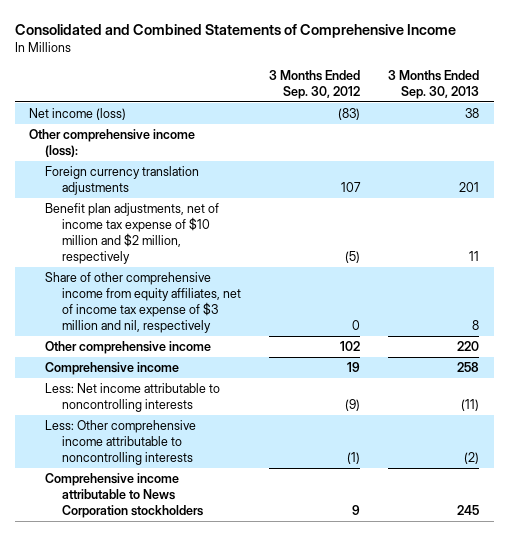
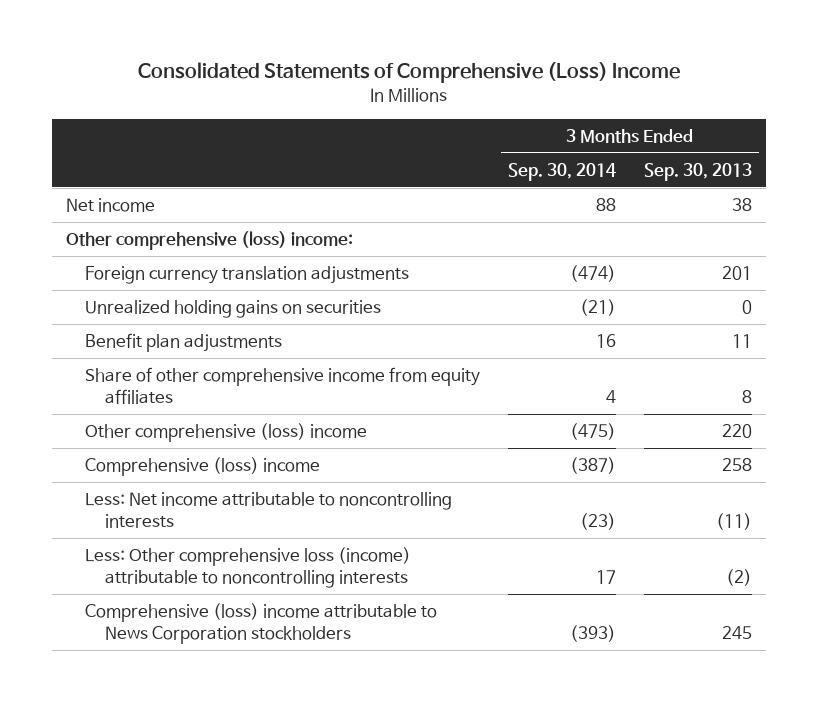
[14,23,456,38] Consolidated and Combined Statements of Comprehensive Income -> [137,62,680,84] Consolidated Statements of Comprehensive (Loss) Income
[269,69,361,99] 3 Months Ended Sep. 30, 2012 -> none
none -> [508,162,617,181] Sep. 30, 2014
[28,108,126,121] Net income (loss) -> [65,198,155,213] Net income
[28,129,195,158] Other comprehensive income (loss): -> [65,231,353,251] Other comprehensive (loss) income:
none -> [85,300,382,319] Unrealized holding gains on securities
[45,203,220,264] Benefit plan adjustments, net of income tax expense of $10 million and $2 million, respectively -> [85,333,283,353] Benefit plan adjustments
[45,272,241,333] Share of other comprehensive income from equity affiliates, net of income tax expense of $3 million and nil, respectively -> [85,367,481,405] Share of other comprehensive income from equity affiliates
[45,341,212,355] Other comprehensive income -> [85,423,368,443] Other comprehensive (loss) income
[45,362,180,376] Comprehensive income -> [85,457,321,477] Comprehensive (loss) income
[45,420,197,466] Less: Other comprehensive income attributable to noncontrolling interests -> [85,547,412,589] Less: Other comprehensive loss (income) attributable to noncontrolling interests
[45,473,203,519] Comprehensive income attributable to News Corporation stockholders -> [85,603,438,645] Comprehensive (loss) income attributable to News Corporation stockholders

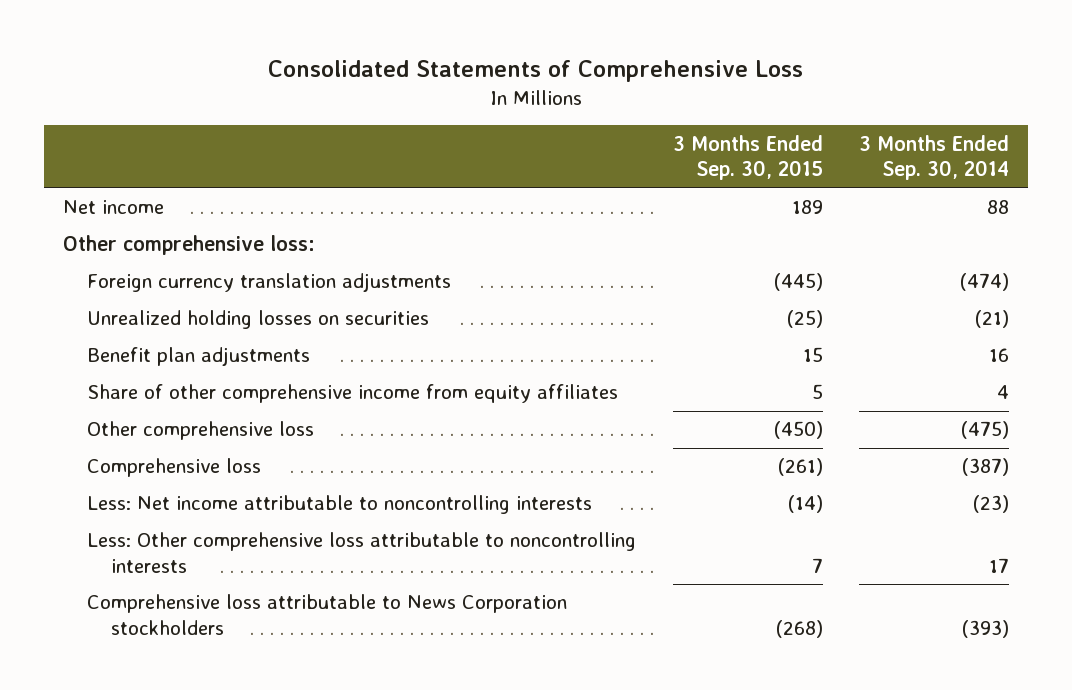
[137,62,680,84] Consolidated Statements of Comprehensive (Loss) Income -> [268,59,804,82] Consolidated Statements of Comprehensive Loss
[643,162,752,181] Sep. 30, 2013 -> none
none -> [672,134,823,181] 3 Months Ended Sep. 30, 2015
[65,231,353,251] Other comprehensive (loss) income: -> [62,235,315,256] Other comprehensive loss:
[85,300,382,319] Unrealized holding gains on securities -> [87,310,430,330] Unrealized holding losses on securities
[85,423,368,443] Other comprehensive (loss) income -> [87,421,315,441] Other comprehensive loss
[85,457,321,477] Comprehensive (loss) income -> [87,458,262,478] Comprehensive loss
[85,547,412,589] Less: Other comprehensive loss (income) attributable to noncontrolling interests -> [87,532,637,573] Less: Other comprehensive loss attributable to noncontrolling interests
[85,603,438,645] Comprehensive (loss) income attributable to News Corporation stockholders -> [87,594,568,635] Comprehensive loss attributable to News Corporation stockholders

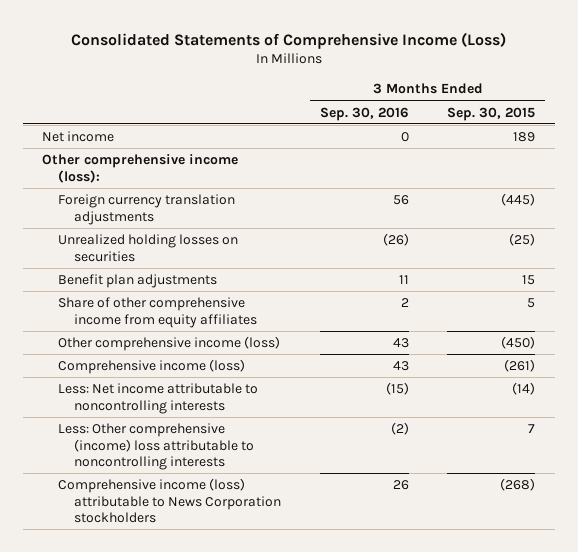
[268,59,804,82] Consolidated Statements of Comprehensive Loss -> [70,31,506,49] Consolidated Statements of Comprehensive Income (Loss)
[859,134,1010,181] 3 Months Ended Sep. 30, 2014 -> none
none -> [319,106,409,121] Sep. 30, 2016
[62,235,315,256] Other comprehensive loss: -> [42,154,239,183] Other comprehensive income (loss):
[87,421,315,441] Other comprehensive loss -> [58,336,281,352] Other comprehensive income (loss)
[87,458,262,478] Comprehensive loss -> [58,359,246,375] Comprehensive income (loss)
[87,532,637,573] Less: Other comprehensive loss attributable to noncontrolling interests -> [58,423,254,470] Less: Other comprehensive (income) loss attributable to noncontrolling interests
[87,594,568,635] Comprehensive loss attributable to News Corporation stockholders -> [58,478,281,523] Comprehensive income (loss) attributable to News Corporation stockholders

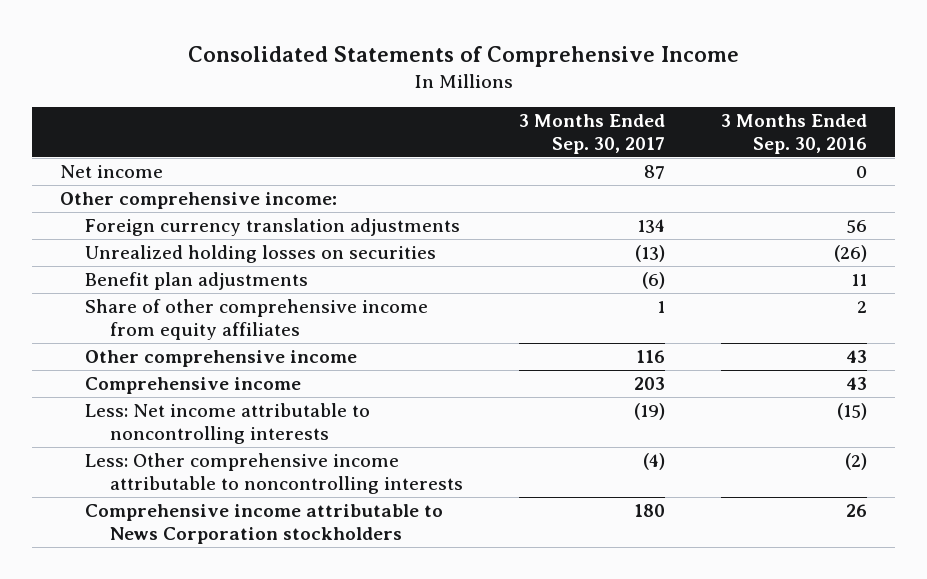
[70,31,506,49] Consolidated Statements of Comprehensive Income (Loss) -> [187,45,739,67] Consolidated Statements of Comprehensive Income
[447,106,536,121] Sep. 30, 2015 -> none
none -> [519,113,666,154] 3 Months Ended Sep. 30, 2017
[42,154,239,183] Other comprehensive income (loss): -> [60,192,338,210] Other comprehensive income:
[58,336,281,352] Other comprehensive income (loss) -> [85,350,358,368] Other comprehensive income
[58,359,246,375] Comprehensive income (loss) -> [85,377,302,395] Comprehensive income
[58,423,254,470] Less: Other comprehensive (income) loss attributable to noncontrolling interests -> [85,453,464,495] Less: Other comprehensive income attributable to noncontrolling interests
[58,478,281,523] Comprehensive income (loss) attributable to News Corporation stockholders -> [85,504,444,545] Comprehensive income attributable to News Corporation stockholders

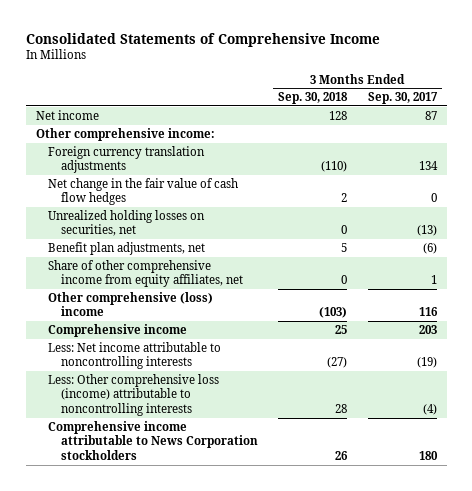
[720,113,867,154] 3 Months Ended Sep. 30, 2016 -> none
none -> [278,92,349,105] Sep. 30, 2018
none -> [48,177,239,206] Net change in the fair value of cash flow hedges
[85,245,437,264] Unrealized holding losses on securities -> [48,209,206,237] Unrealized holding losses on securities, net
[85,272,309,291] Benefit plan adjustments -> [48,241,206,255] Benefit plan adjustments, net
[85,299,429,341] Share of other comprehensive income from equity affiliates -> [48,259,243,288] Share of other comprehensive income from equity affiliates, net
[85,350,358,368] Other comprehensive income -> [48,291,214,317] Other comprehensive (loss) income
[85,453,464,495] Less: Other comprehensive income attributable to noncontrolling interests -> [48,373,220,416] Less: Other comprehensive loss (income) attributable to noncontrolling interests

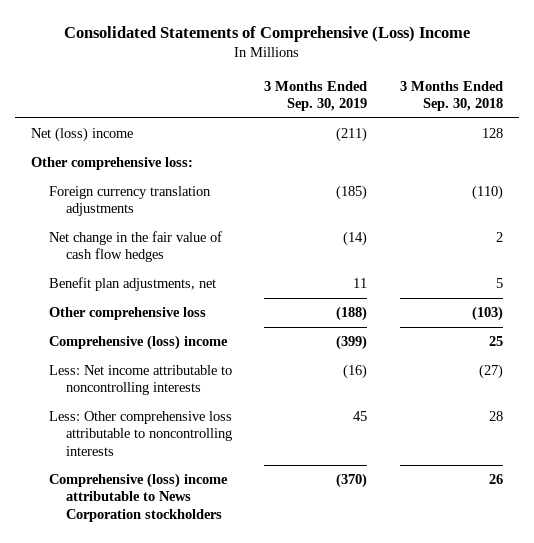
[25,32,380,47] Consolidated Statements of Comprehensive Income -> [64,25,471,42] Consolidated Statements of Comprehensive (Loss) Income
[367,92,438,105] Sep. 30, 2017 -> none
none -> [264,80,368,111] 3 Months Ended Sep. 30, 2019
[35,109,99,120] Net income -> [31,126,134,142] Net (loss) income
[35,127,215,141] Other comprehensive income: -> [31,156,194,170] Other comprehensive loss:
[48,209,206,237] Unrealized holding losses on securities, net -> none
[48,259,243,288] Share of other comprehensive income from equity affiliates, net -> none
[48,291,214,317] Other comprehensive (loss) income -> [48,306,206,320] Other comprehensive loss
[48,323,188,337] Comprehensive income -> [48,334,228,350] Comprehensive (loss) income
[48,373,220,416] Less: Other comprehensive loss (income) attributable to noncontrolling interests -> [48,410,233,456] Less: Other comprehensive loss attributable to noncontrolling interests
[48,420,258,460] Comprehensive income attributable to News Corporation stockholders -> [48,472,228,522] Comprehensive (loss) income attributable to News Corporation stockholders

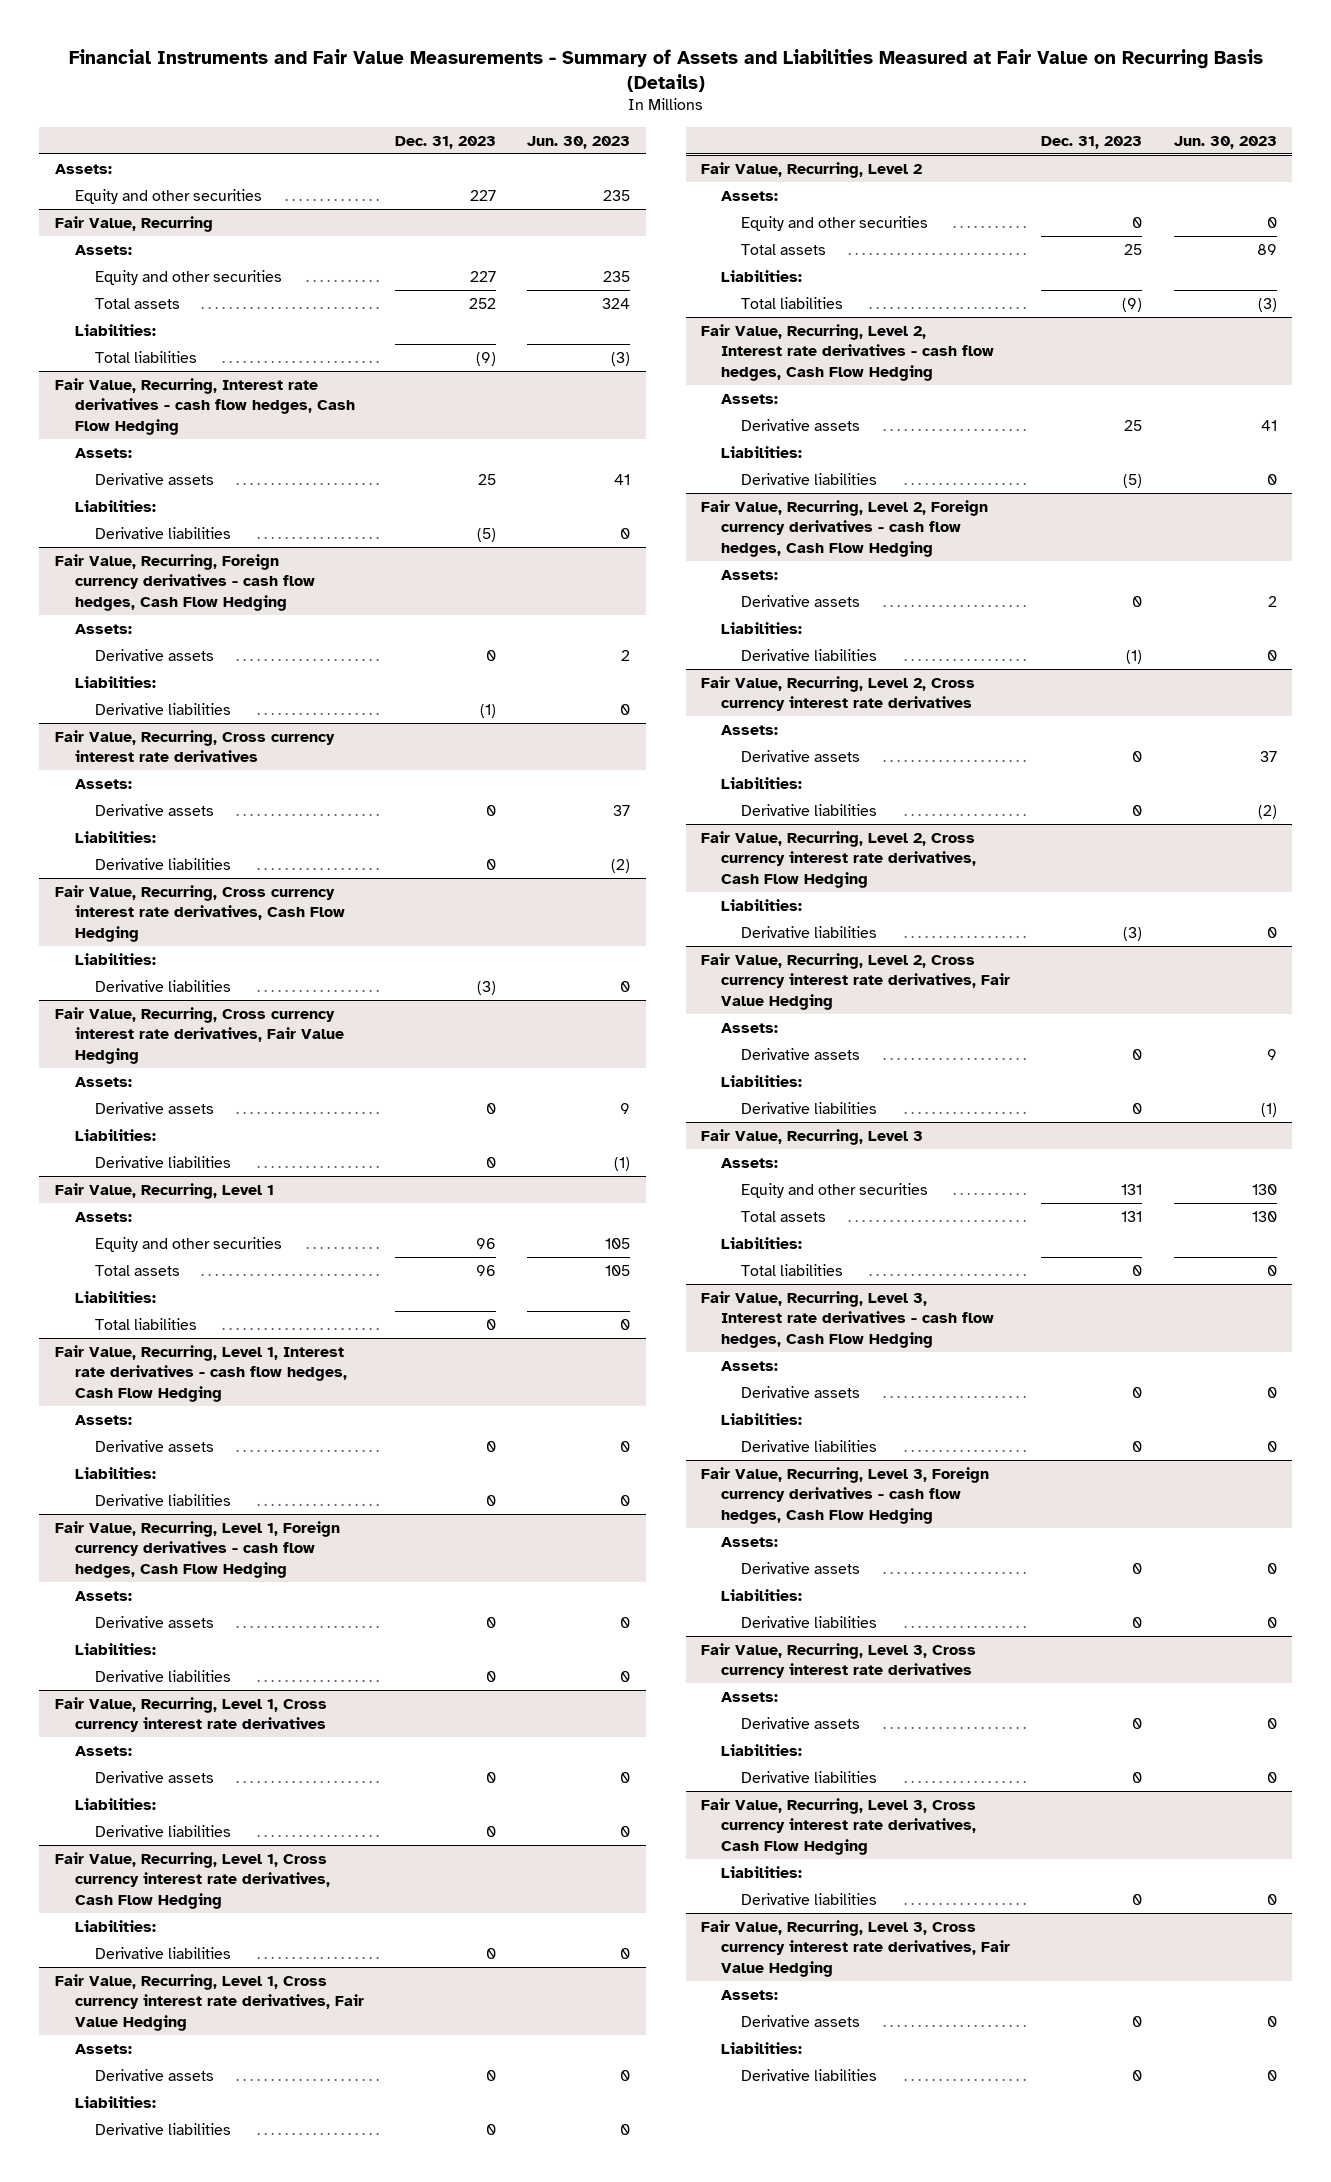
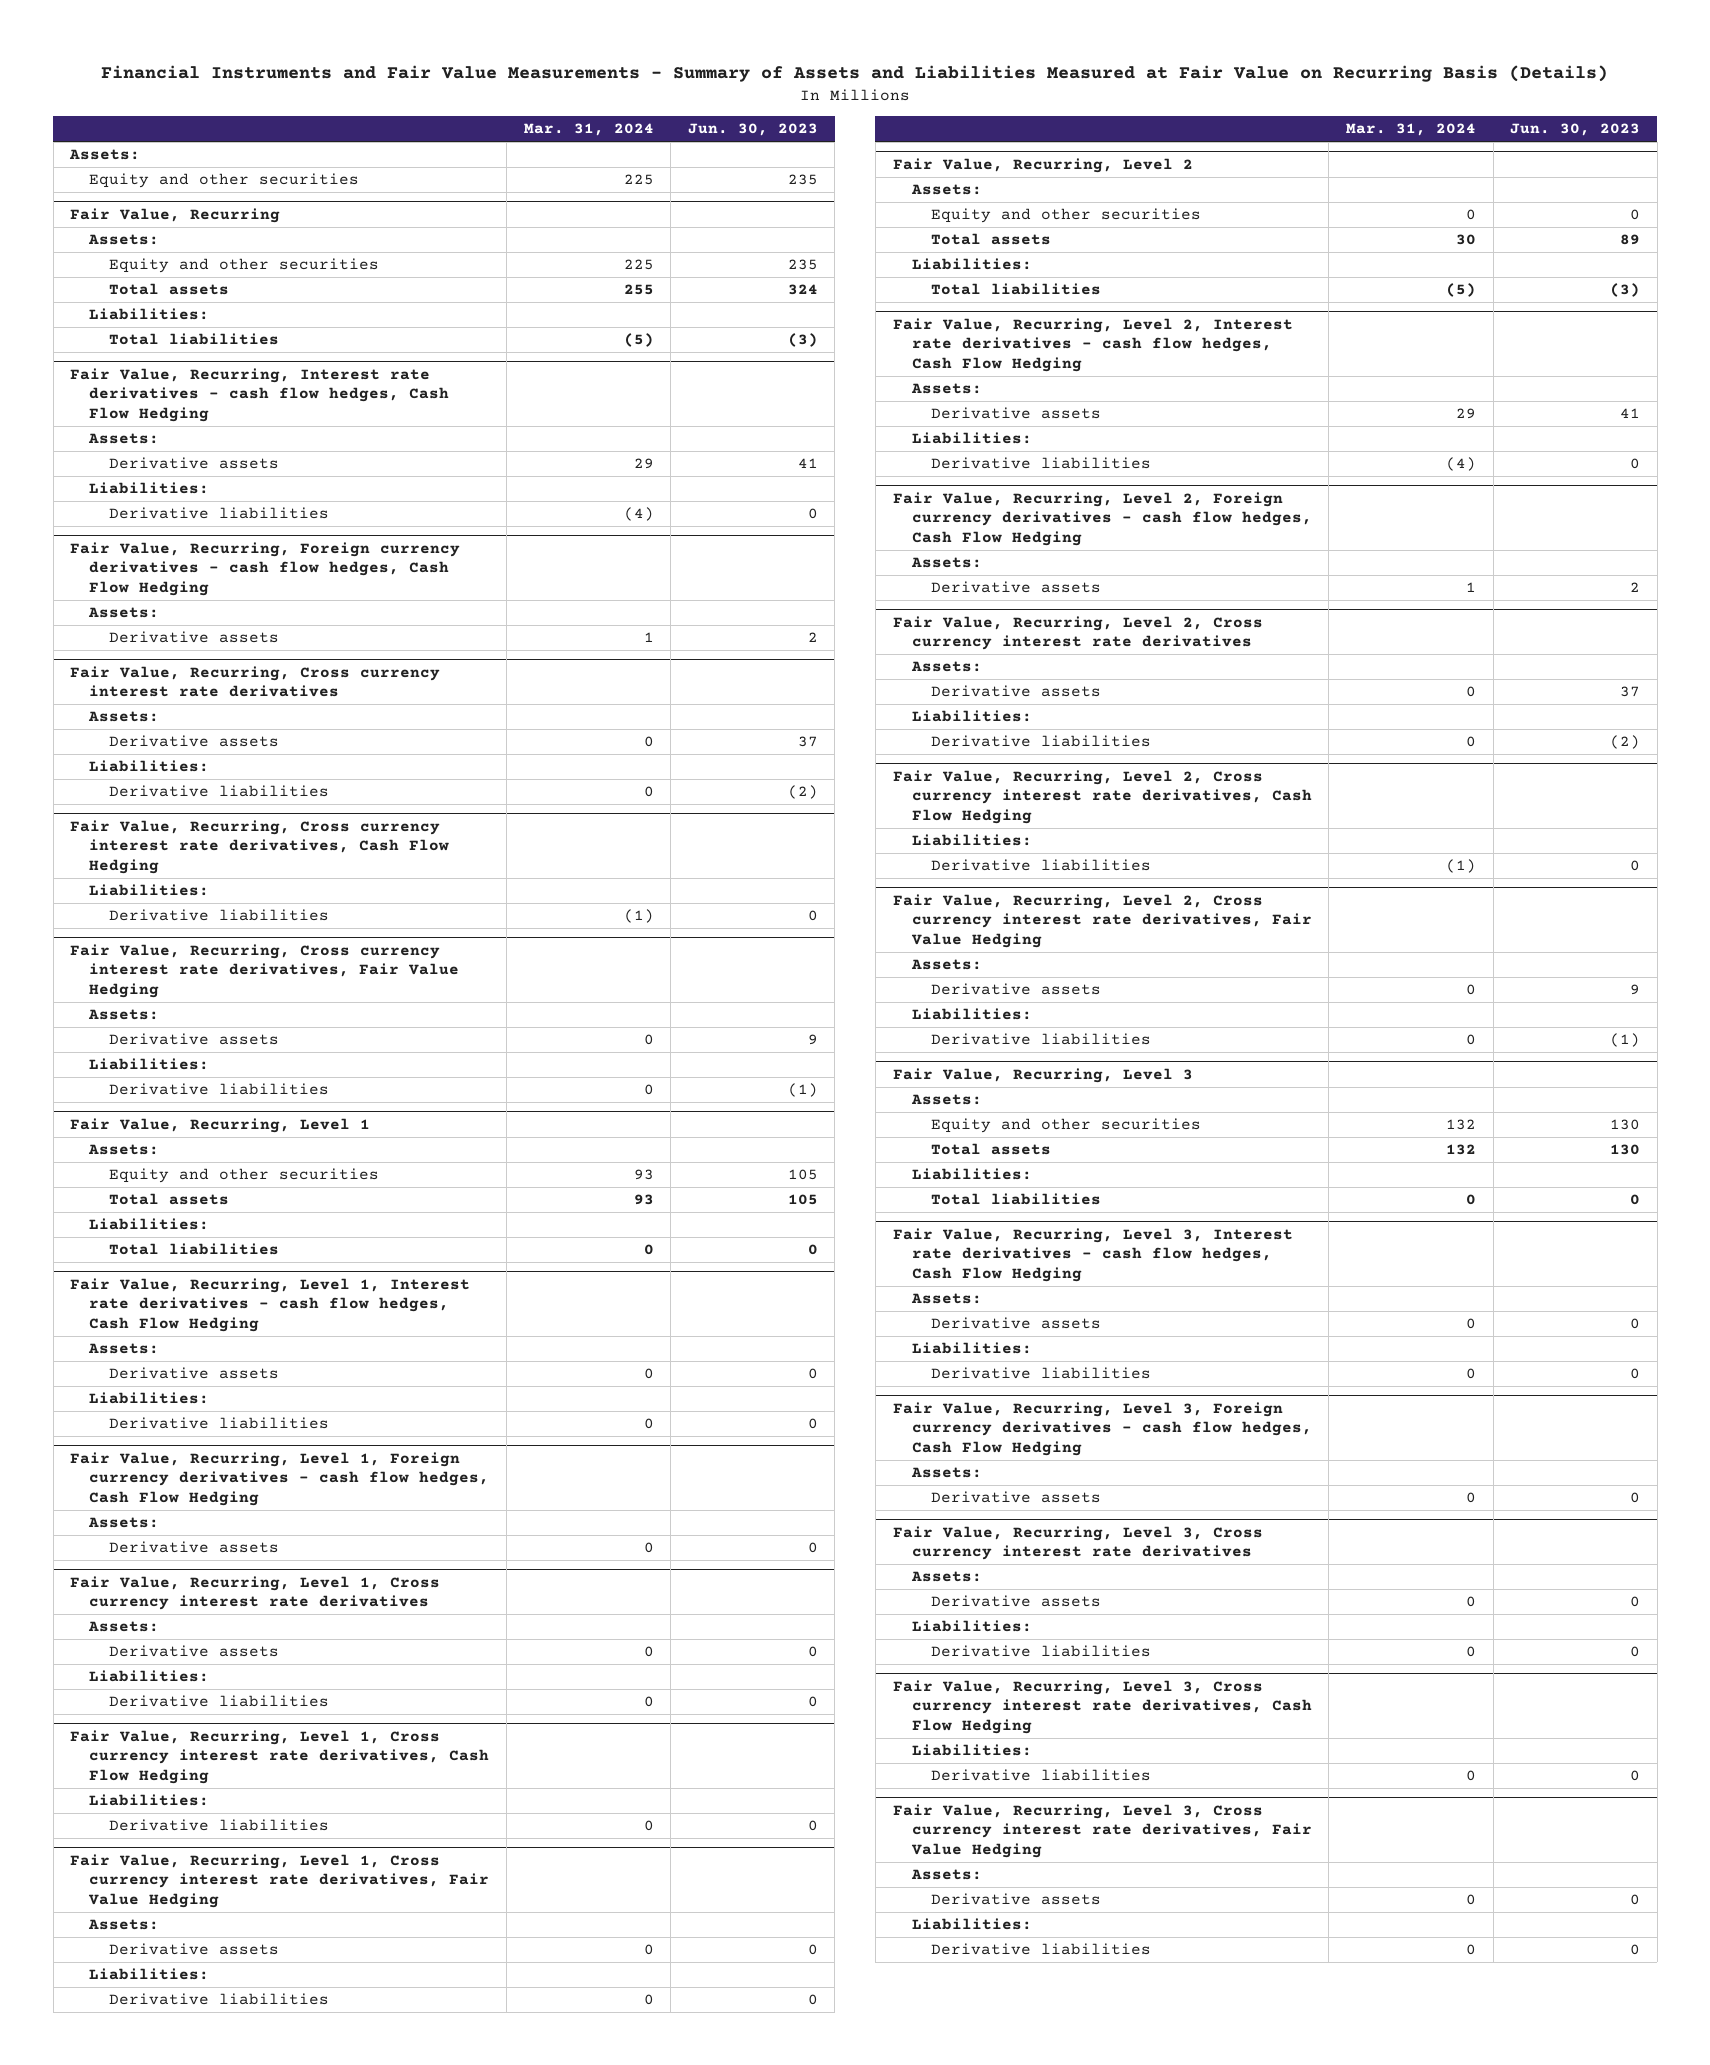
[394,135,496,149] Dec. 31, 2023 -> none
none -> [523,123,654,137] Mar. 31, 2024
[74,676,156,689] Liabilities: -> none
[94,703,231,716] Derivative liabilities -> none
[74,1643,156,1656] Liabilities: -> none
[94,1670,231,1683] Derivative liabilities -> none
[721,622,803,635] Liabilities: -> none
[741,649,878,662] Derivative liabilities -> none
[721,1589,803,1602] Liabilities: -> none
[741,1616,878,1629] Derivative liabilities -> none

